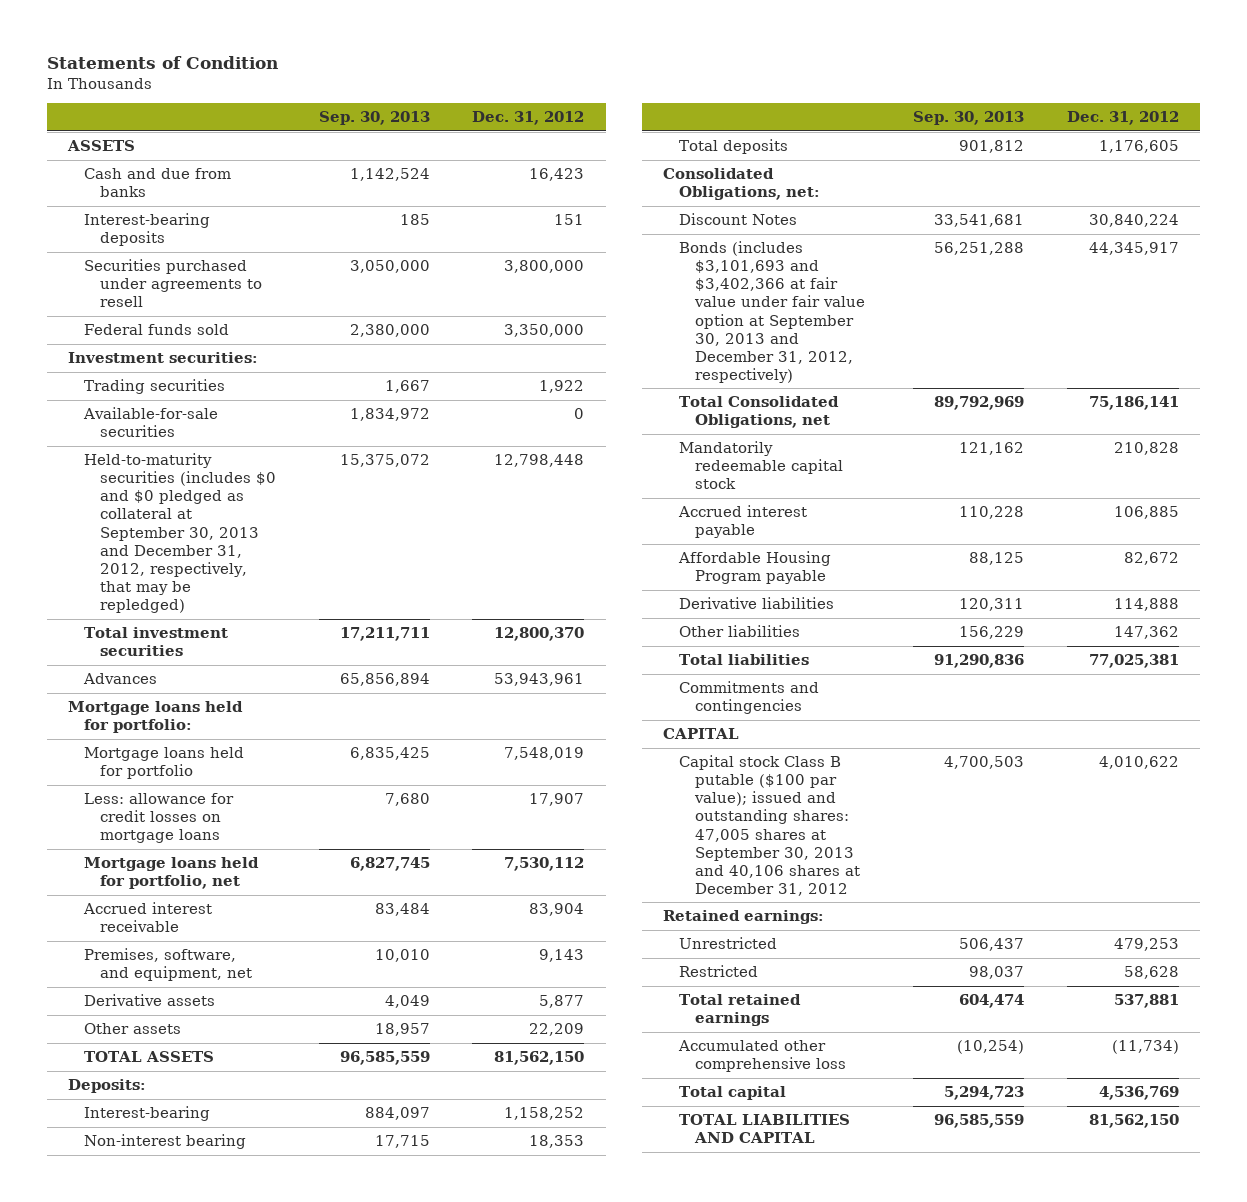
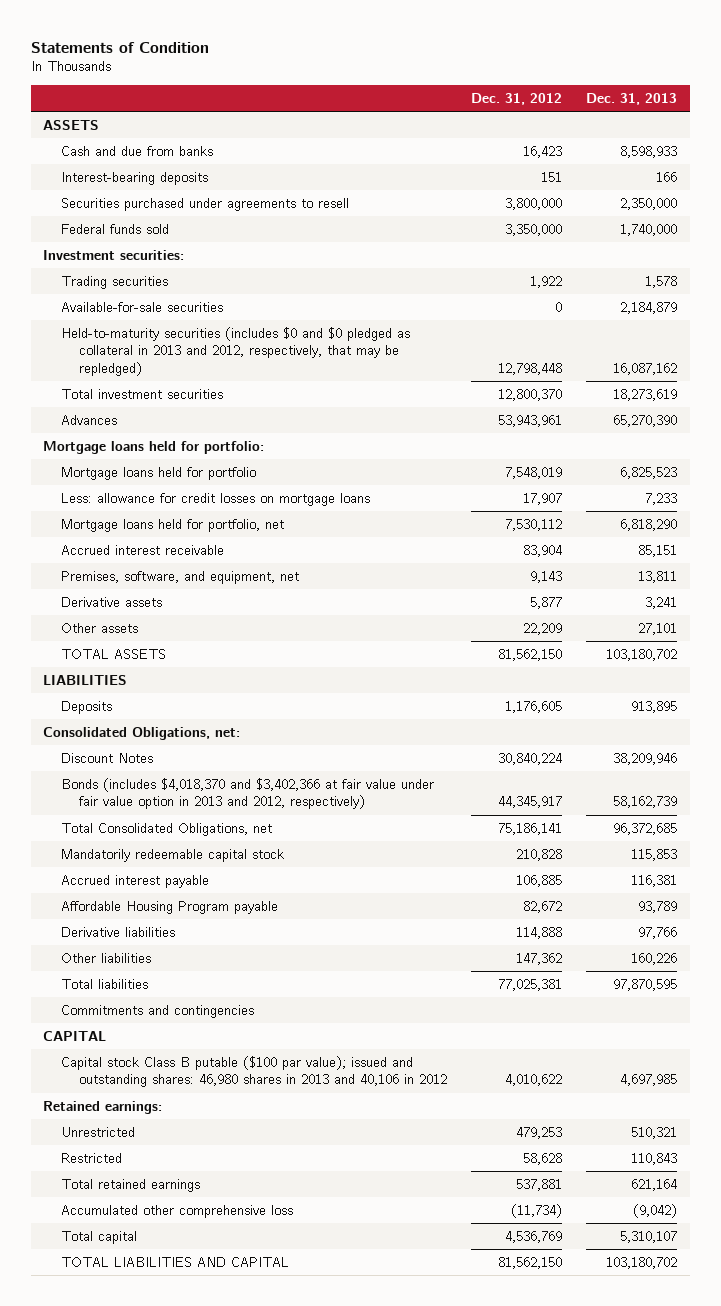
[318,111,430,126] Sep. 30, 2013 -> none
none -> [586,93,678,106] Dec. 31, 2013
[84,453,276,613] Held-to-maturity securities (includes $0 and $0 pledged as collateral at September 30, 2013 and December 31, 2012, respectively, that may be repledged) -> [61,326,411,376] Held-to-maturity securities (includes $0 and $0 pledged as collateral in 2013 and 2012, respectively, that may be repledged)
[68,1079,147,1094] Deposits: -> none
[84,1106,211,1122] Interest-bearing -> none
[84,1134,247,1150] Non-interest bearing -> none
none -> [43,674,128,685] LIABILITIES
[678,139,788,155] Total deposits -> [61,700,113,714] Deposits
[678,241,865,383] Bonds (includes $3,101,693 and $3,402,366 at fair value under fair value option at September 30, 2013 and December 31, 2012, respectively) -> [61,777,435,810] Bonds (includes $4,018,370 and $3,402,366 at fair value under fair value option in 2013 and 2012, respectively)
[678,755,860,896] Capital stock Class B putable ($100 par value); issued and outstanding shares: 47,005 shares at September 30, 2013 and 40,106 shares at December 31, 2012 -> [61,1055,447,1088] Capital stock Class B putable ($100 par value); issued and outstanding shares: 46,980 shares in 2013 and 40,106 in 2012

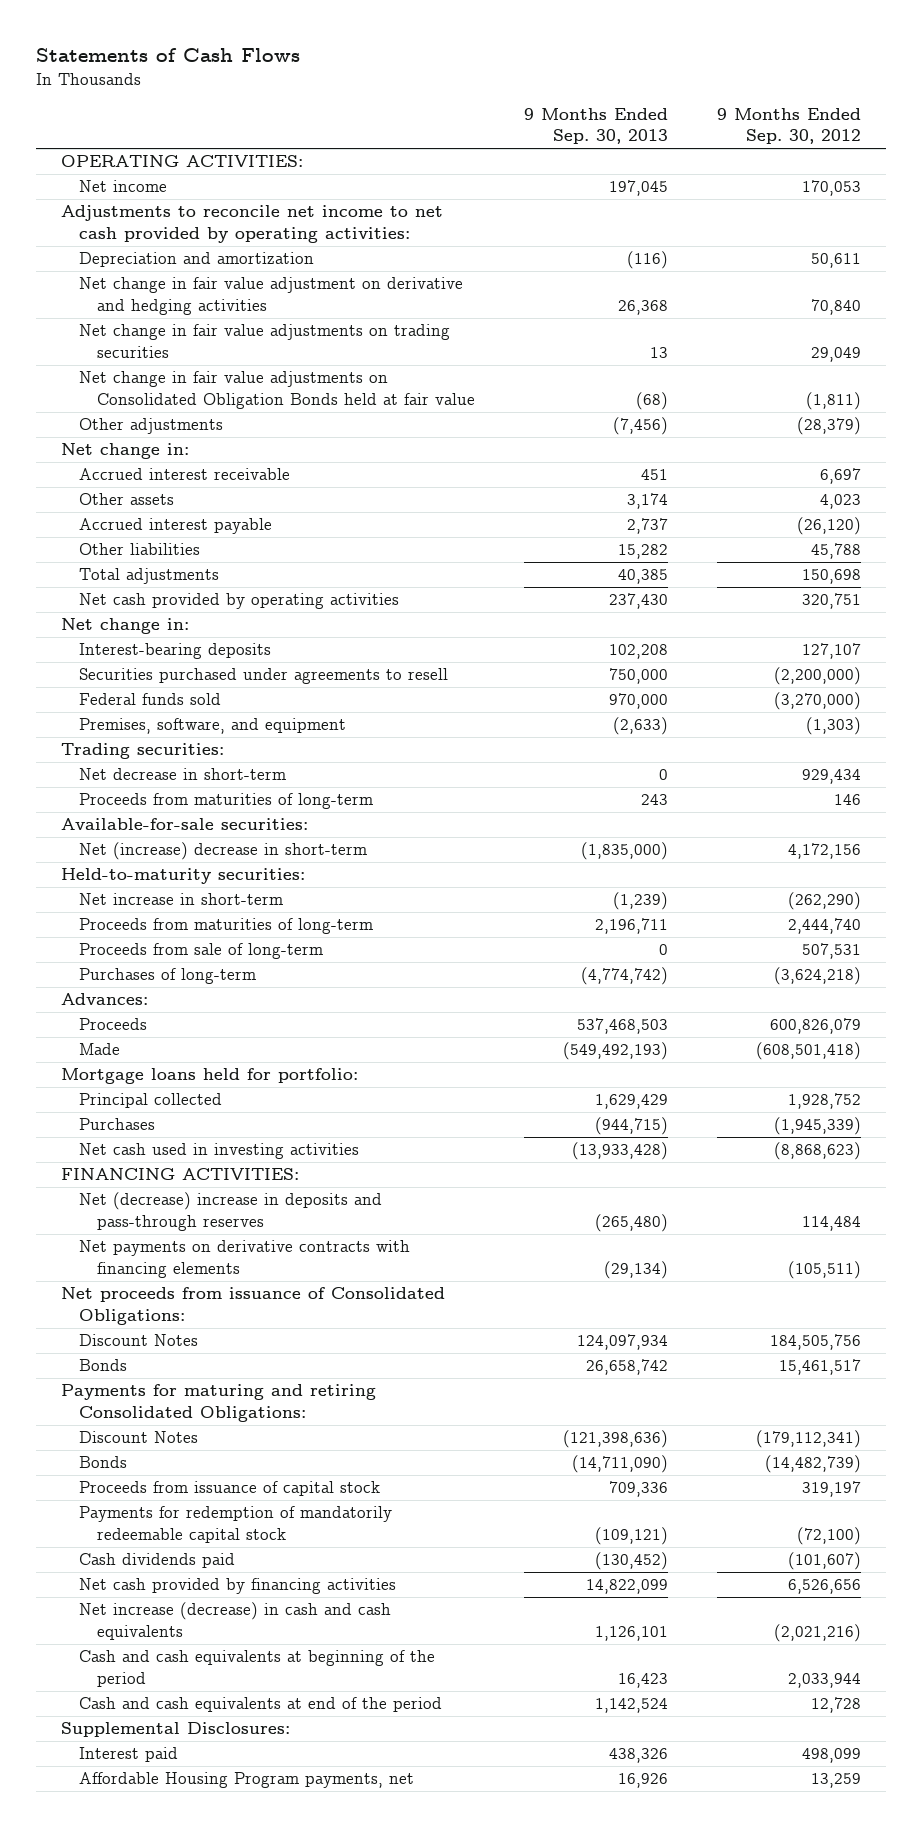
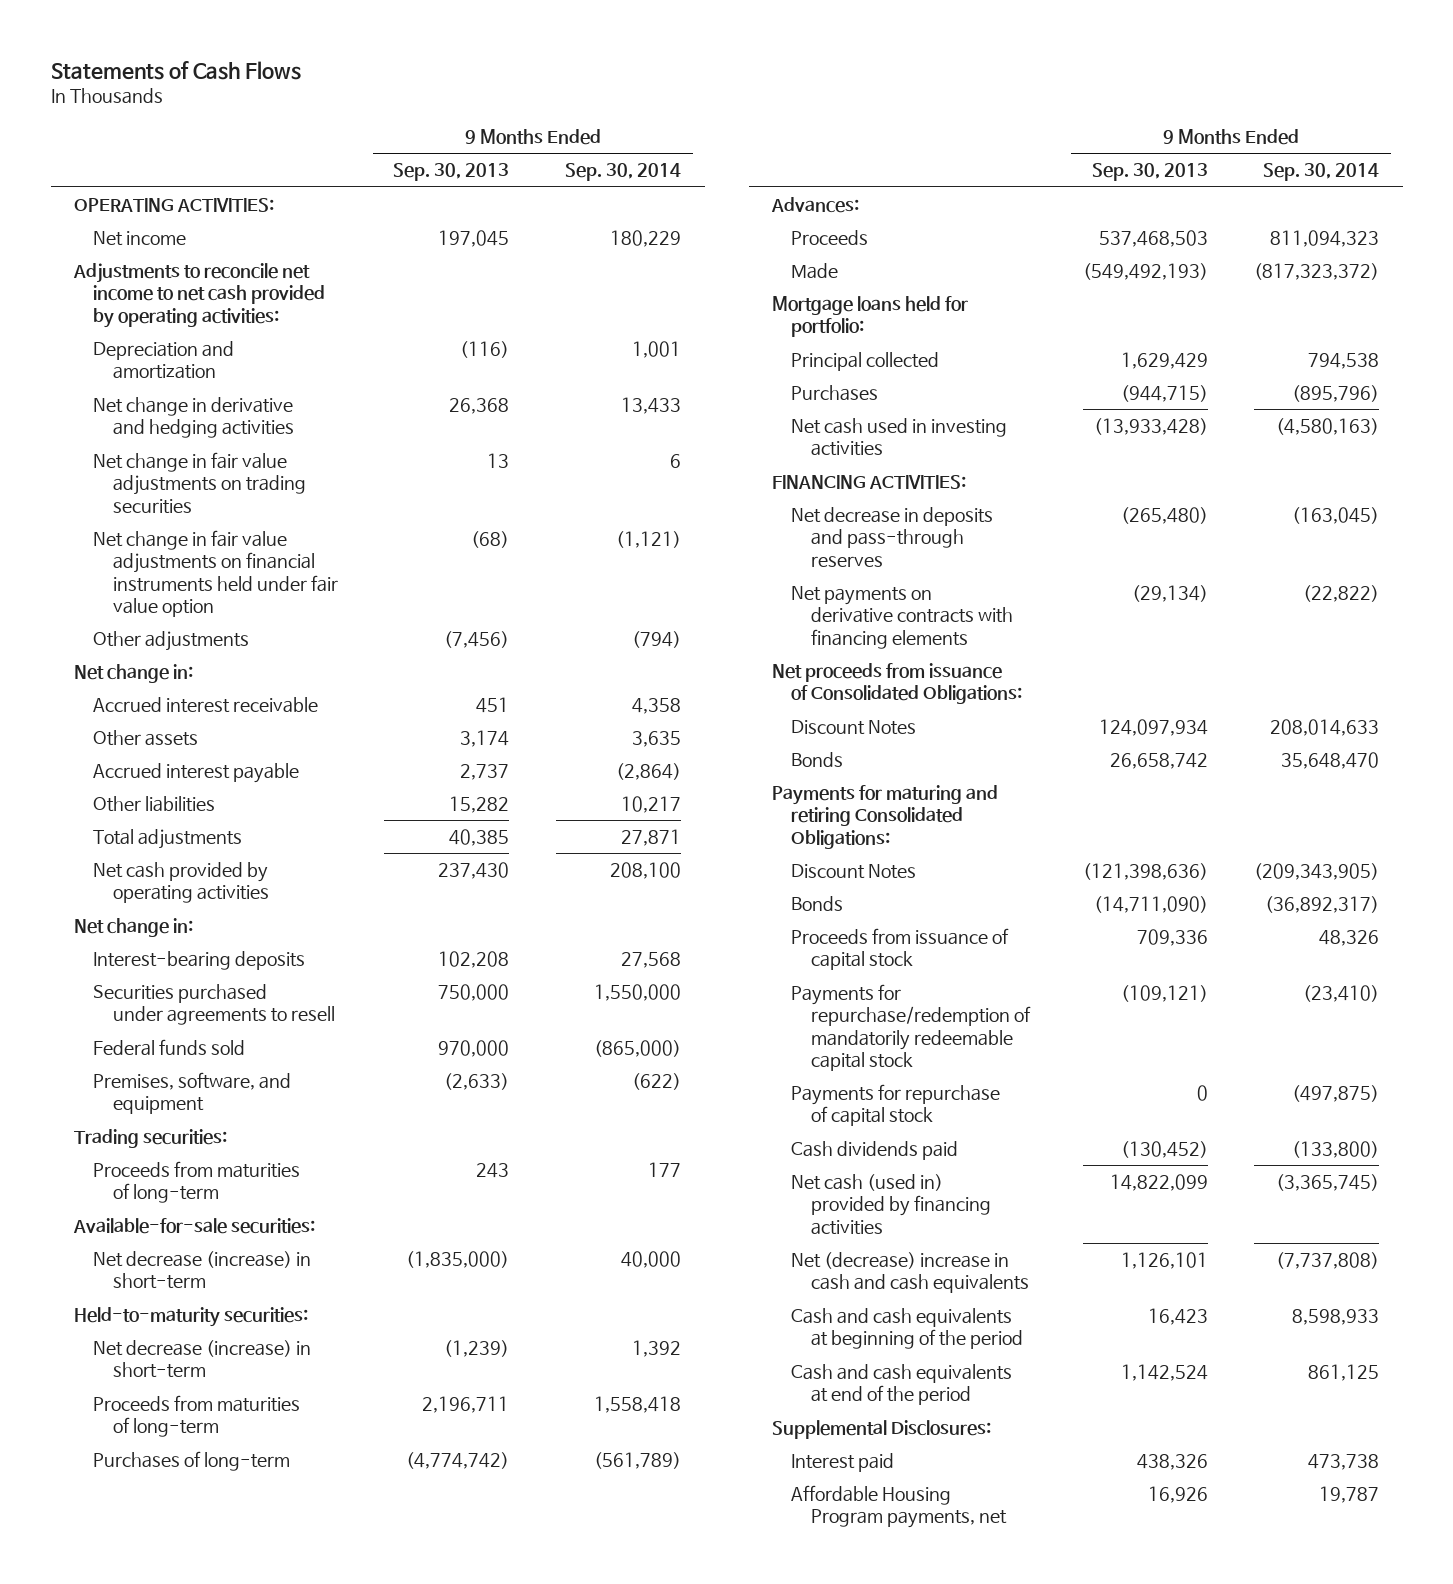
[717,108,862,145] 9 Months Ended Sep. 30, 2012 -> none
none -> [565,163,682,182] Sep. 30, 2014
[78,277,463,315] Net change in fair value adjustment on derivative and hedging activities -> [93,397,294,439] Net change in derivative and hedging activities
[78,371,475,409] Net change in fair value adjustments on Consolidated Obligation Bonds held at fair value -> [93,530,338,617] Net change in fair value adjustments on financial instruments held under fair value option
[78,768,286,781] Net decrease in short-term -> none
[78,842,367,861] Net (increase) decrease in short-term -> [93,1251,312,1290] Net decrease (increase) in short-term
[78,893,283,906] Net increase in short-term -> [93,1340,312,1379] Net decrease (increase) in short-term
[78,943,323,960] Proceeds from sale of long-term -> none
[78,1192,382,1231] Net (decrease) increase in deposits and pass-through reserves -> [791,507,994,567] Net decrease in deposits and pass-through reserves
[78,1506,392,1543] Payments for redemption of mandatorily redeemable capital stock -> [791,984,1031,1071] Payments for repurchase/redemption of mandatorily redeemable capital stock
none -> [791,1084,1001,1127] Payments for repurchase of capital stock
[78,1578,396,1595] Net cash provided by financing activities -> [791,1174,991,1235] Net cash (used in) provided by financing activities
[78,1602,391,1640] Net increase (decrease) in cash and cash equivalents -> [791,1252,1029,1294] Net (decrease) increase in cash and cash equivalents

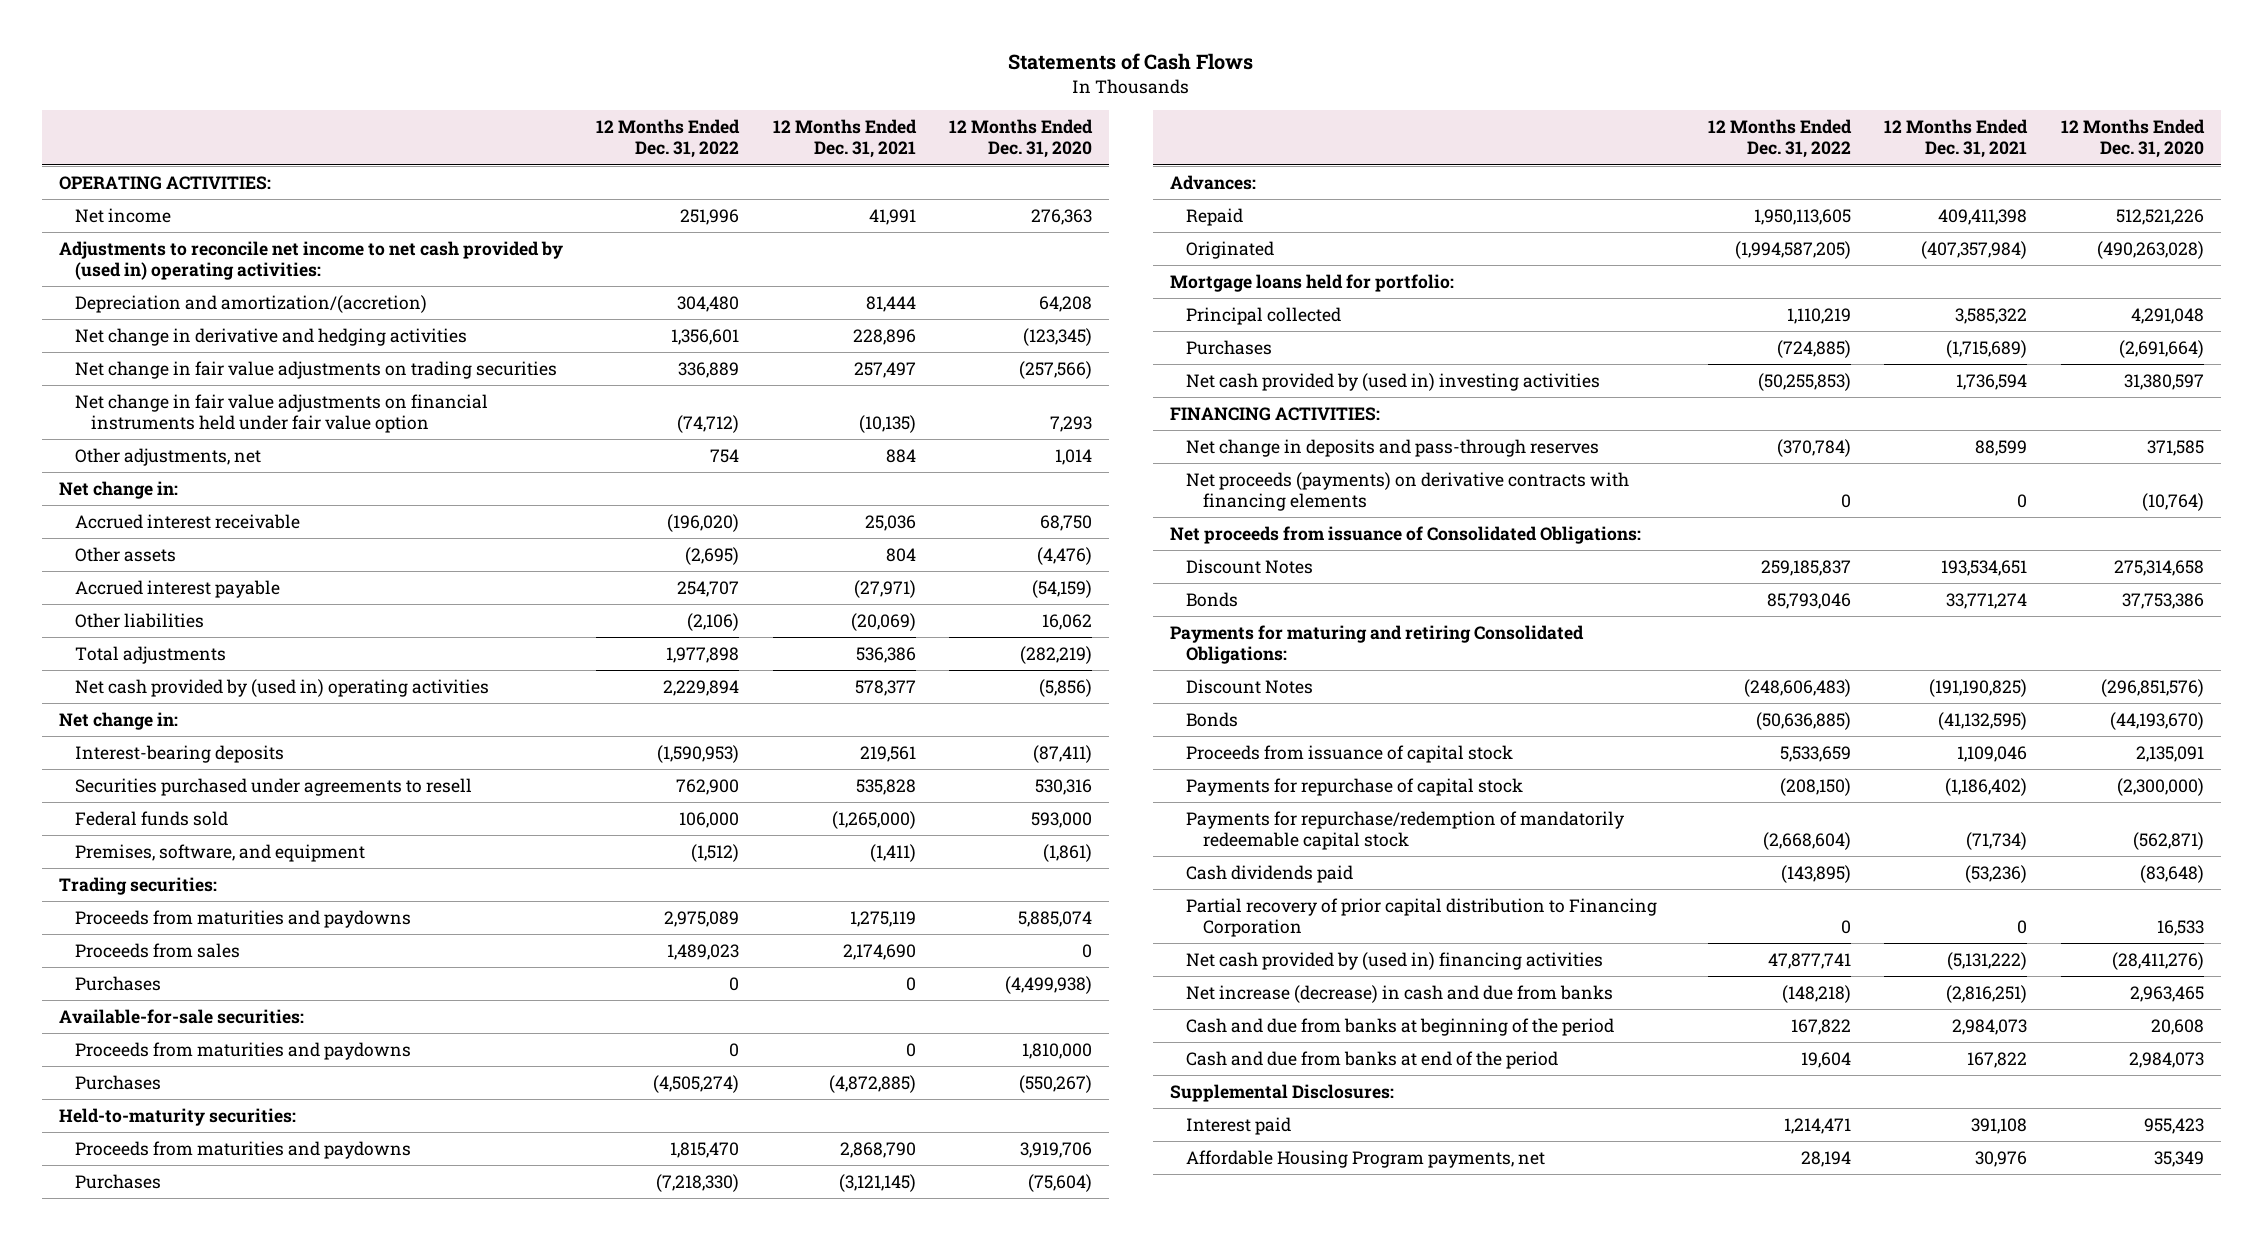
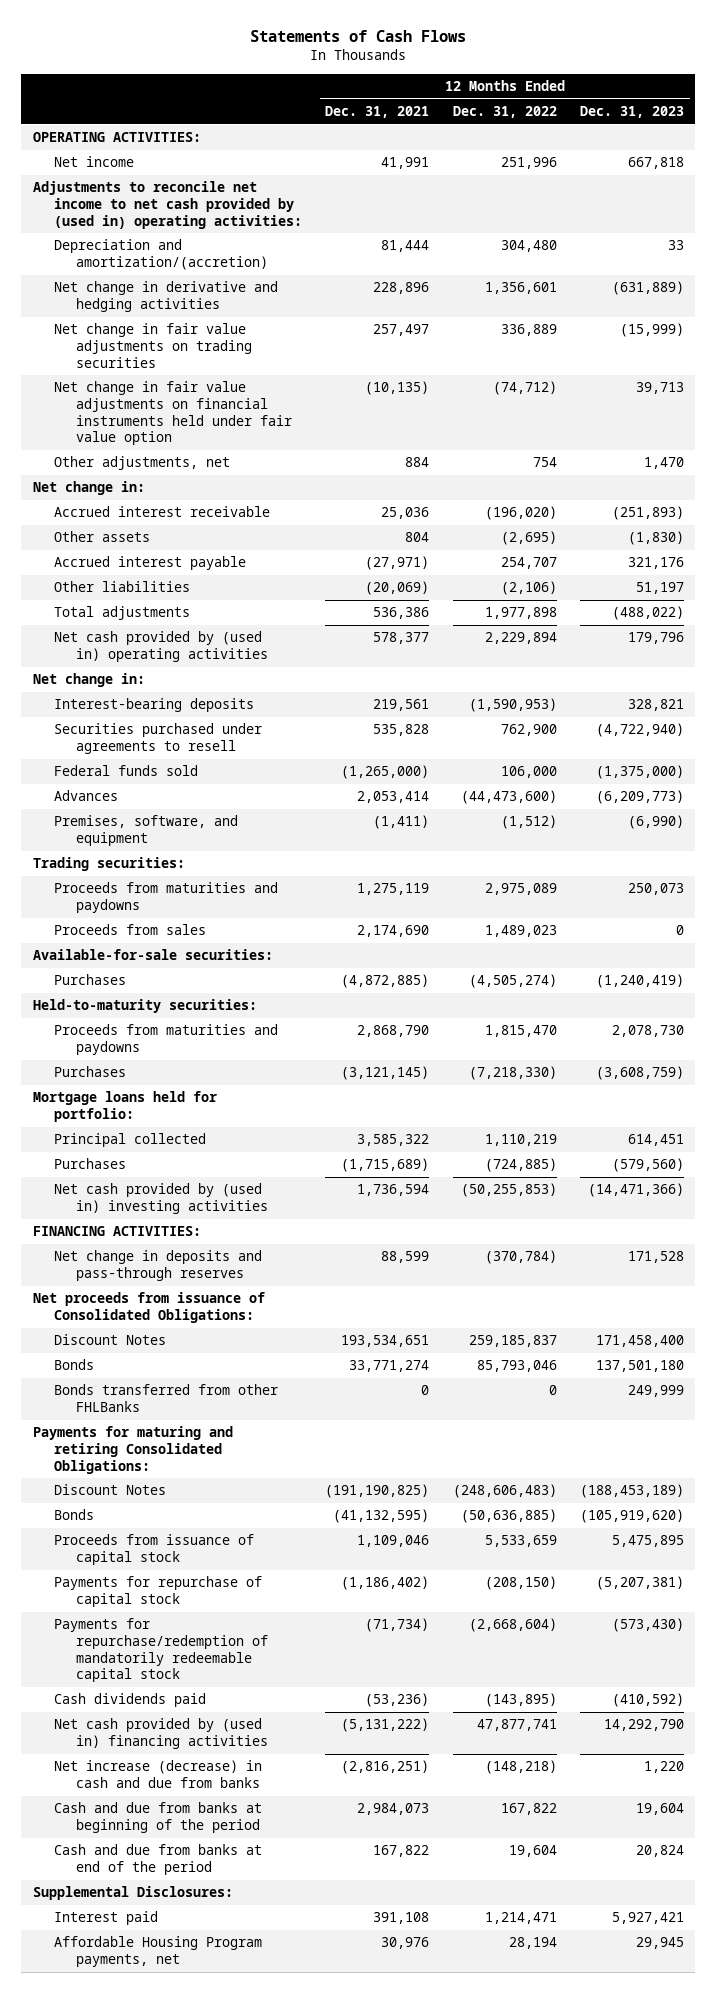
[949,119,1094,159] 12 Months Ended Dec. 31, 2020 -> none
none -> [579,106,684,119] Dec. 31, 2023
none -> [54,790,119,802] Advances
[74,976,161,992] Purchases -> none
[74,1042,411,1061] Proceeds from maturities and paydowns -> none
[1169,175,1256,191] Advances: -> none
[1186,208,1244,227] Repaid -> none
[1186,241,1275,260] Originated -> none
[1186,472,1630,511] Net proceeds (payments) on derivative contracts with financing elements -> none
none -> [54,1384,279,1412] Bonds transferred from other FHLBanks
[1186,898,1658,937] Partial recovery of prior capital distribution to Financing Corporation -> none

